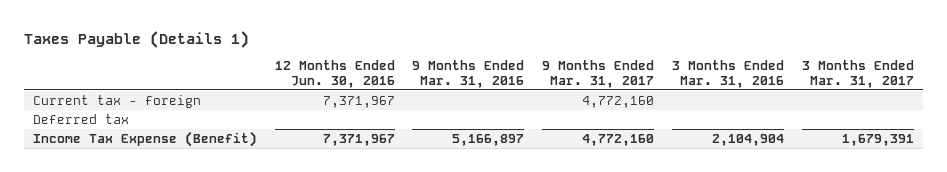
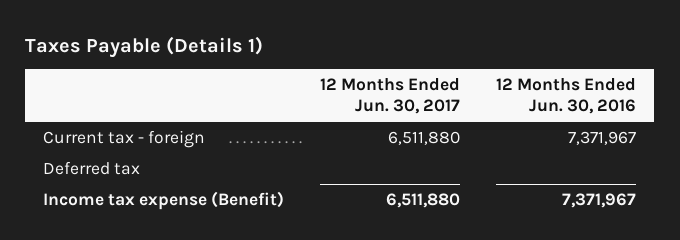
[412,59,525,88] 9 Months Ended Mar. 31, 2016 -> none
[542,59,655,88] 9 Months Ended Mar. 31, 2017 -> none
[672,59,785,88] 3 Months Ended Mar. 31, 2016 -> none
[801,59,914,88] 3 Months Ended Mar. 31, 2017 -> none
none -> [320,78,461,115] 12 Months Ended Jun. 30, 2017
[32,130,257,147] Income Tax Expense (Benefit) -> [43,191,285,211] Income tax expense (Benefit)

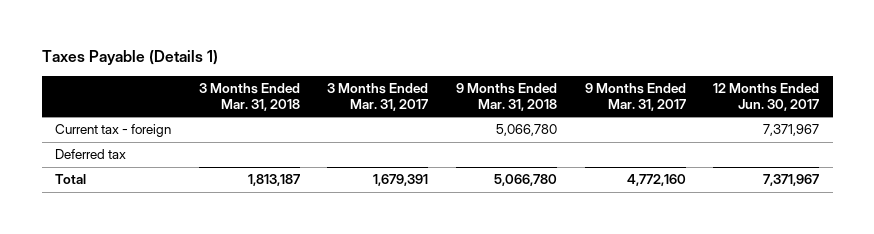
[496,78,637,115] 12 Months Ended Jun. 30, 2016 -> none
none -> [198,82,300,111] 3 Months Ended Mar. 31, 2018
none -> [327,82,429,111] 3 Months Ended Mar. 31, 2017
none -> [455,82,557,111] 9 Months Ended Mar. 31, 2018
none -> [584,82,686,111] 9 Months Ended Mar. 31, 2017
[388,131,461,146] 6,511,880 -> [763,124,820,137] 7,371,967
[43,191,285,211] Income tax expense (Benefit) -> none
none -> [55,174,87,185] Total

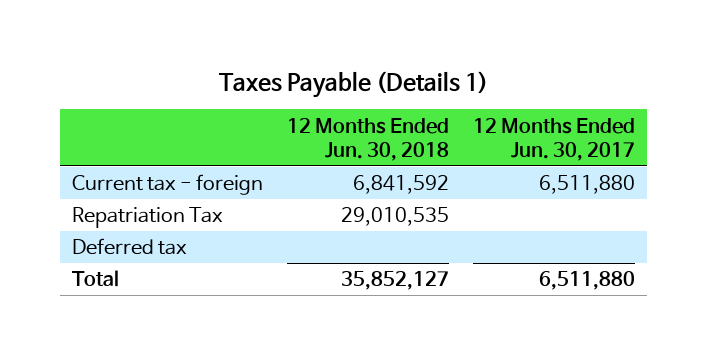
[198,82,300,111] 3 Months Ended Mar. 31, 2018 -> none
[327,82,429,111] 3 Months Ended Mar. 31, 2017 -> none
[455,82,557,111] 9 Months Ended Mar. 31, 2018 -> none
[584,82,686,111] 9 Months Ended Mar. 31, 2017 -> none
none -> [286,117,449,161] 12 Months Ended Jun. 30, 2018
[763,124,820,137] 7,371,967 -> [538,175,635,195] 6,511,880
none -> [71,207,223,229] Repatriation Tax
[763,174,820,187] 7,371,967 -> [538,271,635,291] 6,511,880

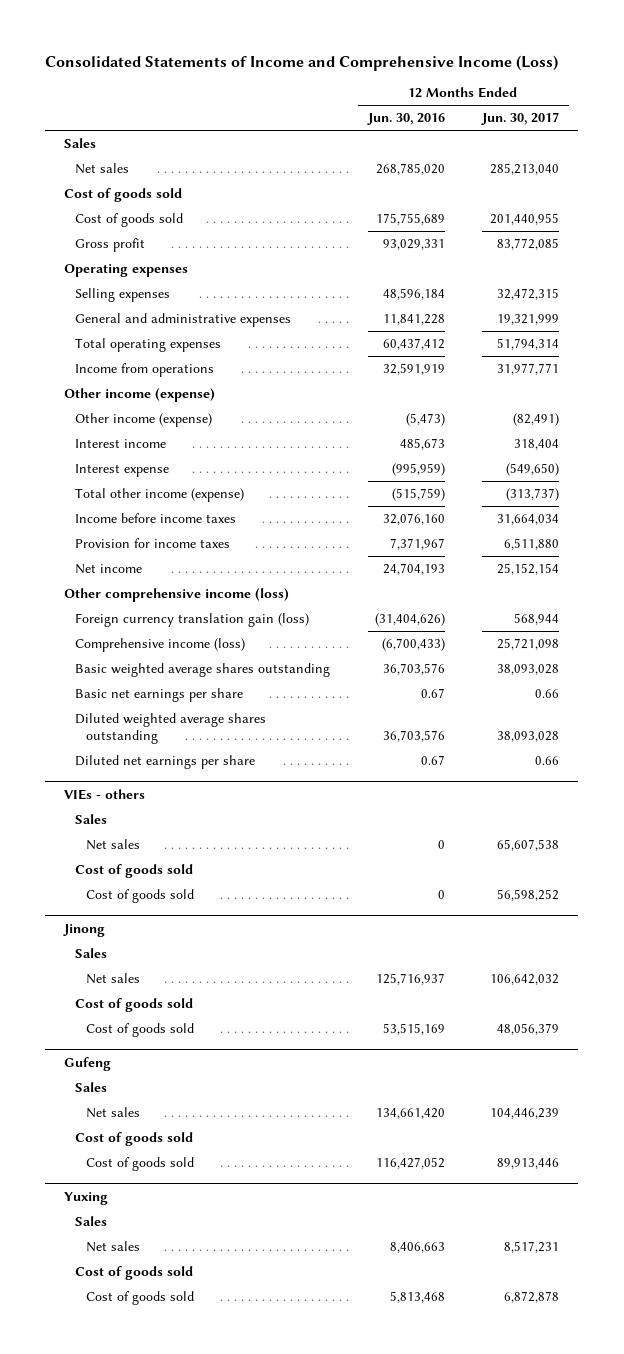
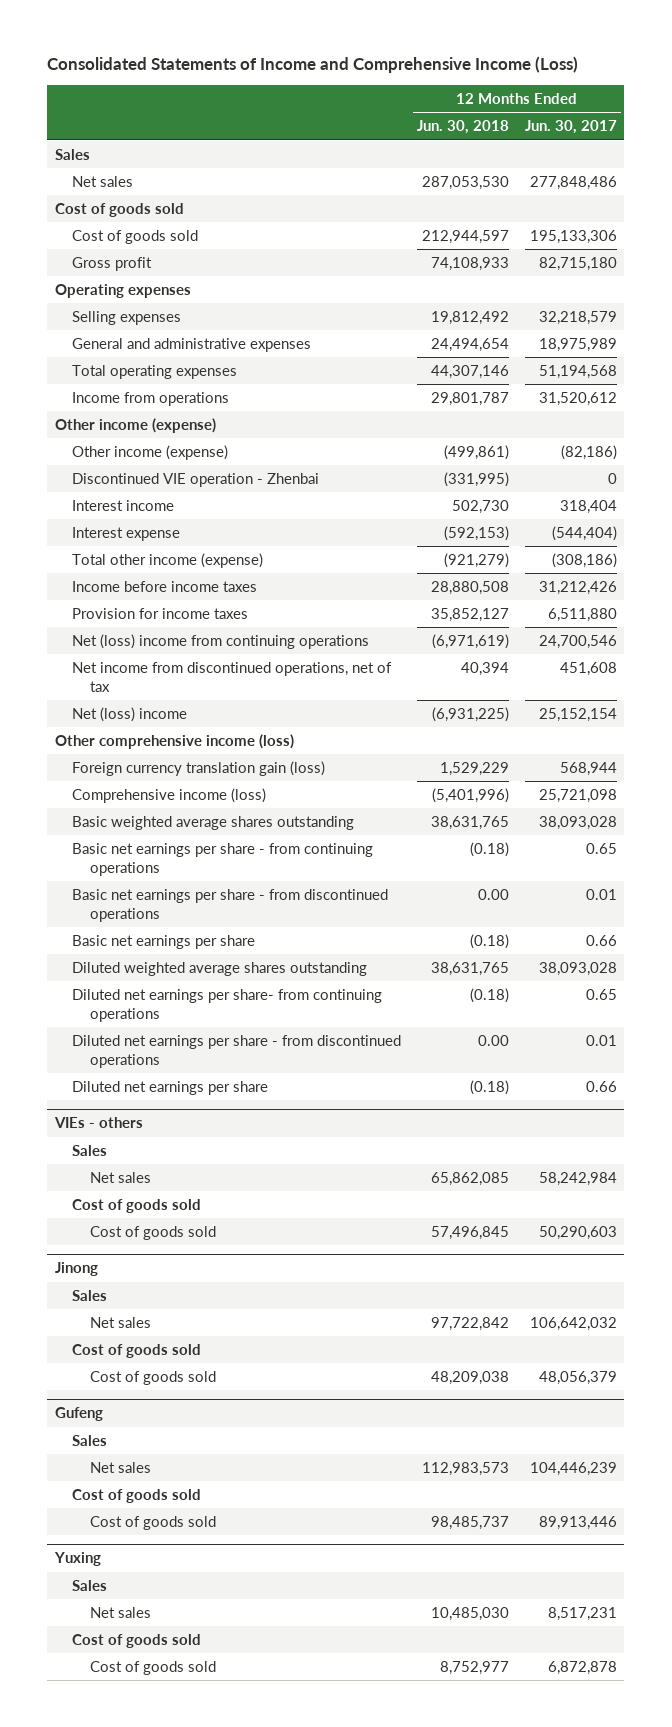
[366,113,445,126] Jun. 30, 2016 -> none
none -> [416,120,509,135] Jun. 30, 2018
[490,162,560,175] 285,213,040 -> [529,176,617,191] 277,848,486
[490,212,560,225] 201,440,955 -> [529,230,617,245] 195,133,306
[497,237,560,250] 83,772,085 -> [538,257,617,272] 82,715,180
[497,287,560,300] 32,472,315 -> [538,311,617,326] 32,218,579
[497,313,560,325] 19,321,999 -> [538,338,617,353] 18,975,989
[497,337,560,350] 51,794,314 -> [538,365,617,380] 51,194,568
[497,362,560,375] 31,977,771 -> [538,392,617,407] 31,520,612
[513,412,560,426] (82,491) -> [560,445,617,461] (82,186)
none -> [72,473,320,488] Discontinued VIE operation - Zhenbai
[506,462,560,476] (549,650) -> [551,526,617,542] (544,404)
[506,487,560,501] (313,737) -> [551,553,617,569] (308,186)
[497,513,560,525] 31,664,034 -> [538,581,617,596] 31,212,426
none -> [72,634,370,650] Net (loss) income from continuing operations
none -> [72,662,393,692] Net income from discontinued operations, net of tax
[74,563,142,574] Net income -> [72,707,188,723] Net (loss) income
none -> [72,843,374,876] Basic net earnings per share - from continuing operations
none -> [72,889,389,922] Basic net earnings per share - from discontinued operations
none -> [72,989,383,1022] Diluted net earnings per share- from continuing operations
none -> [72,1035,402,1068] Diluted net earnings per share - from discontinued operations
[497,838,560,851] 65,607,538 -> [538,1172,617,1187] 58,242,984
[497,888,560,901] 56,598,252 -> [538,1226,617,1241] 50,290,603

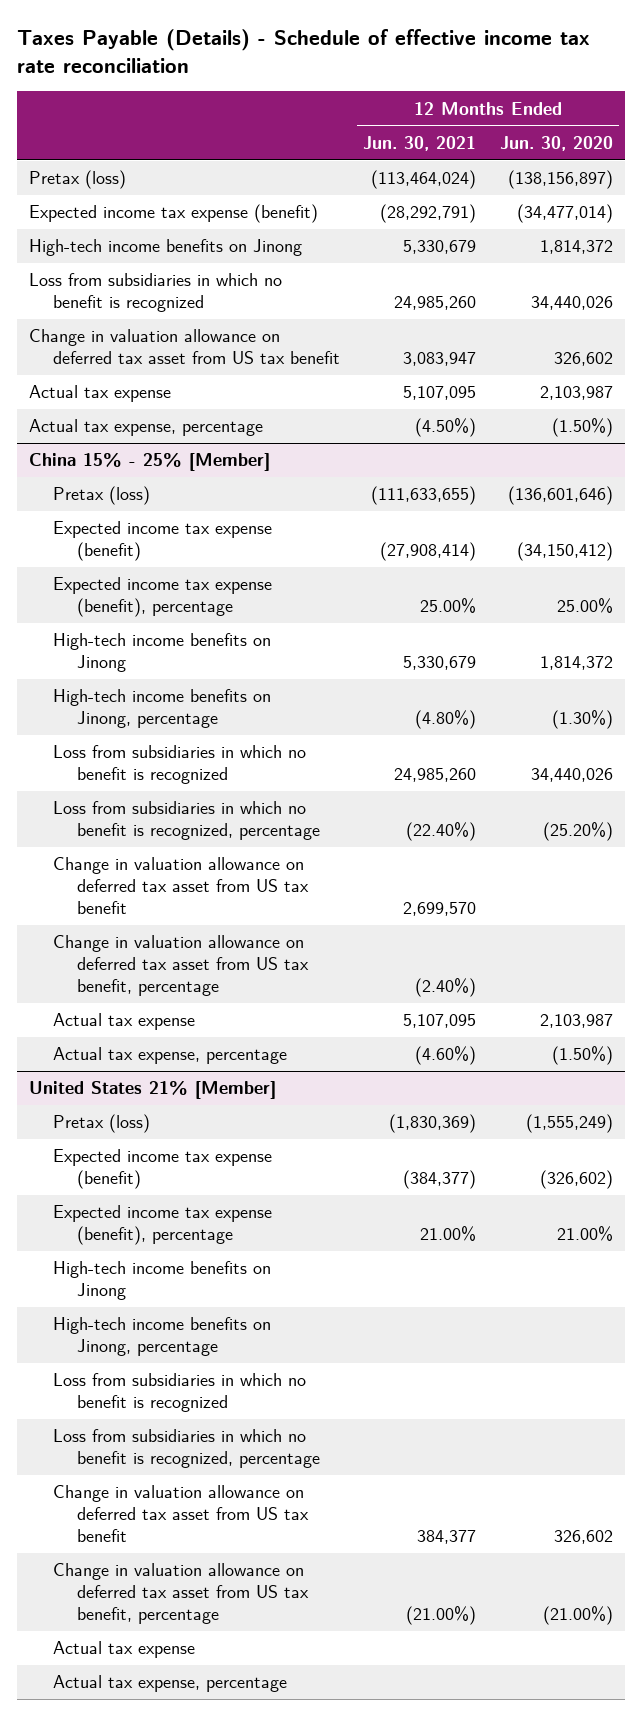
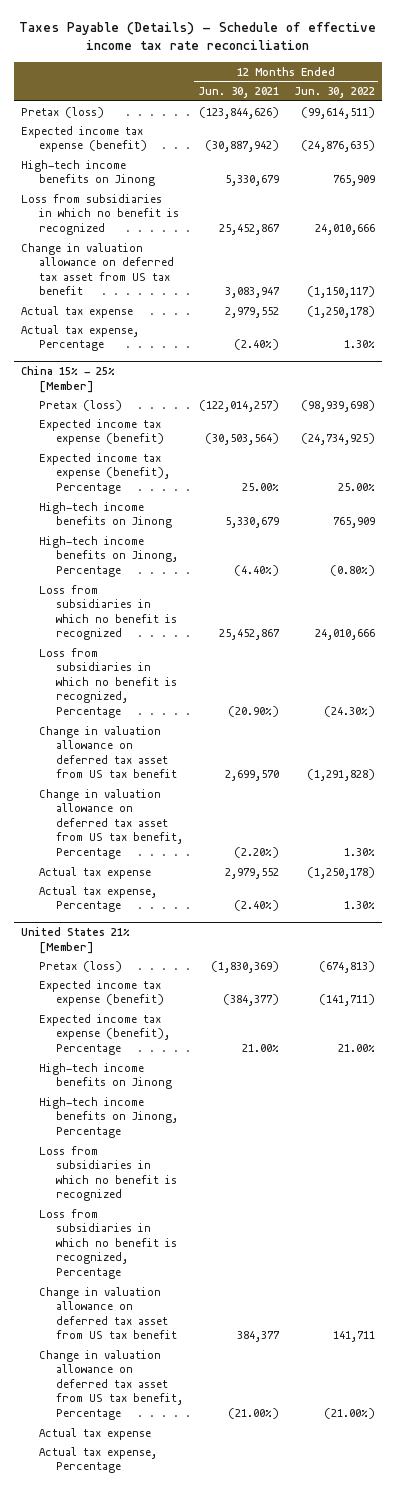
[499,135,613,151] Jun. 30, 2020 -> none
none -> [293,86,375,98] Jun. 30, 2022
[371,170,477,190] (113,464,024) -> [198,106,279,119] (123,844,626)
[380,204,477,224] (28,292,791) -> [204,140,279,153] (30,887,942)
[394,296,477,311] 24,985,260 -> [218,223,280,235] 25,452,867
[403,386,477,401] 5,107,095 -> [224,306,279,318] 2,979,552
[29,419,264,437] Actual tax expense, percentage -> [21,324,140,352] Actual tax expense, Percentage
[415,418,477,438] (4.50%) -> [233,339,279,351] (2.40%)
[371,486,477,506] (111,633,655) -> [198,399,279,412] (122,014,257)
[380,542,477,562] (27,908,414) -> [204,433,279,446] (30,503,564)
[52,577,272,618] Expected income tax expense (benefit), percentage -> [38,452,171,494] Expected income tax expense (benefit), Percentage
[52,689,271,729] High-tech income benefits on Jinong, percentage -> [38,535,179,577] High-tech income benefits on Jinong, Percentage
[415,710,477,730] (4.80%) -> [233,564,279,576] (4.40%)
[394,768,477,783] 24,985,260 -> [218,629,280,641] 25,452,867
[52,801,320,841] Loss from subsidiaries in which no benefit is recognized, percentage -> [38,647,178,718] Loss from subsidiaries in which no benefit is recognized, Percentage
[406,822,477,842] (22.40%) -> [227,705,279,717] (20.90%)
[52,935,309,997] Change in valuation allowance on deferred tax asset from US tax benefit, percentage -> [38,788,184,859] Change in valuation allowance on deferred tax asset from US tax benefit, Percentage
[415,978,477,998] (2.40%) -> [233,846,279,858] (2.20%)
[403,1014,477,1029] 5,107,095 -> [224,867,279,879] 2,979,552
[52,1047,287,1065] Actual tax expense, percentage -> [38,885,157,913] Actual tax expense, Percentage
[415,1046,477,1066] (4.60%) -> [233,900,279,912] (2.40%)
[52,1205,272,1246] Expected income tax expense (benefit), percentage -> [38,1013,171,1055] Expected income tax expense (benefit), Percentage
[52,1317,271,1357] High-tech income benefits on Jinong, percentage -> [38,1096,179,1138] High-tech income benefits on Jinong, Percentage
[52,1429,320,1469] Loss from subsidiaries in which no benefit is recognized, percentage -> [38,1208,178,1279] Loss from subsidiaries in which no benefit is recognized, Percentage
[52,1563,309,1625] Change in valuation allowance on deferred tax asset from US tax benefit, percentage -> [38,1349,184,1420] Change in valuation allowance on deferred tax asset from US tax benefit, Percentage
[52,1675,287,1693] Actual tax expense, percentage -> [38,1446,157,1474] Actual tax expense, Percentage

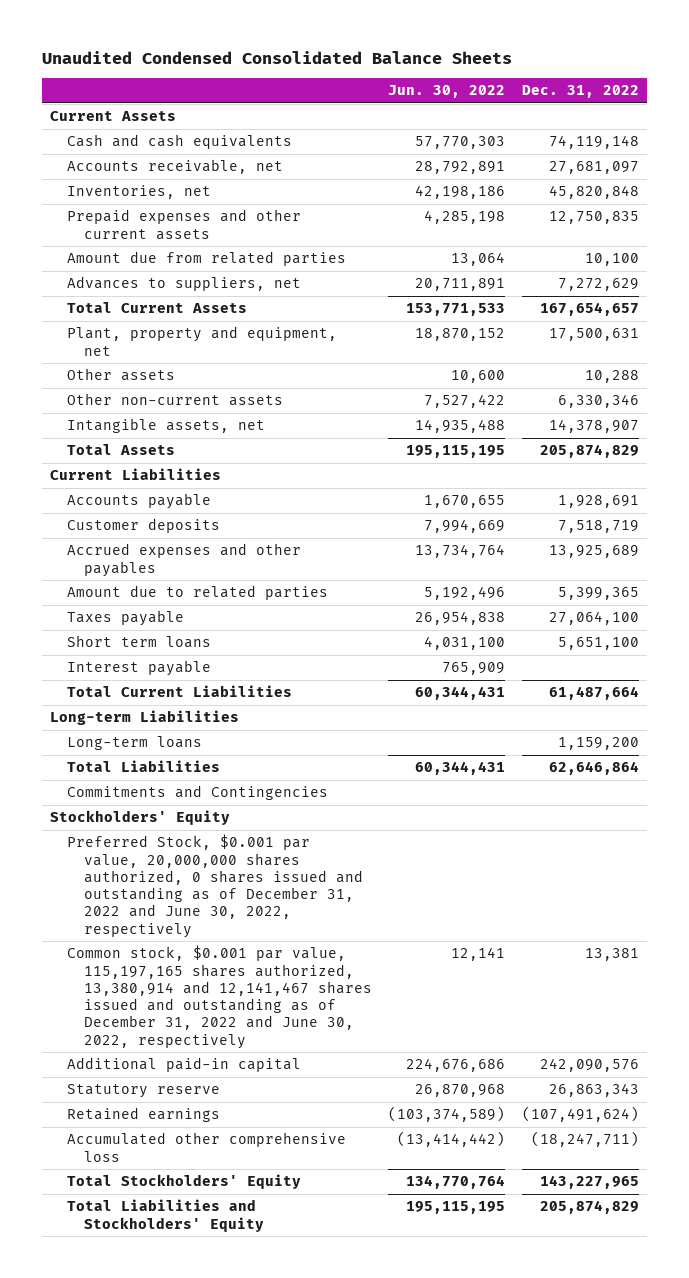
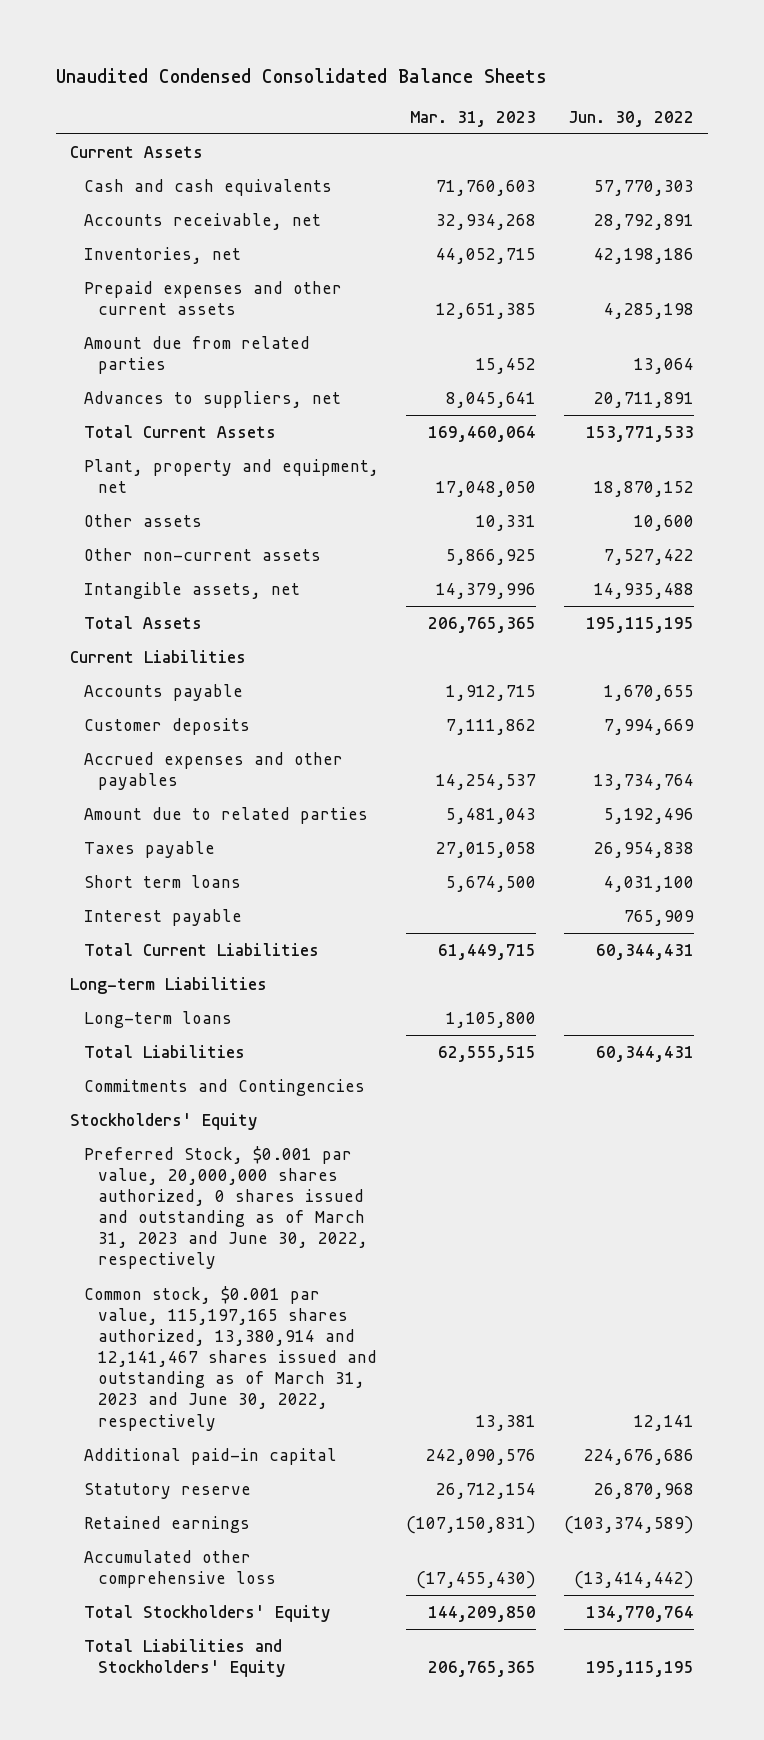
[522,85,640,99] Dec. 31, 2022 -> none
none -> [410,110,537,127] Mar. 31, 2023
[66,834,363,938] Preferred Stock, $0.001 par value, 20,000,000 shares authorized, 0 shares issued and outstanding as of December 31, 2022 and June 30, 2022, respectively -> [83,1146,368,1270] Preferred Stock, $0.001 par value, 20,000,000 shares authorized, 0 shares issued and outstanding as of March 31, 2023 and June 30, 2022, respectively
[66,945,372,1049] Common stock, $0.001 par value, 115,197,165 shares authorized, 13,380,914 and 12,141,467 shares issued and outstanding as of December 31, 2022 and June 30, 2022, respectively -> [83,1286,377,1431] Common stock, $0.001 par value, 115,197,165 shares authorized, 13,380,914 and 12,141,467 shares issued and outstanding as of March 31, 2023 and June 30, 2022, respectively

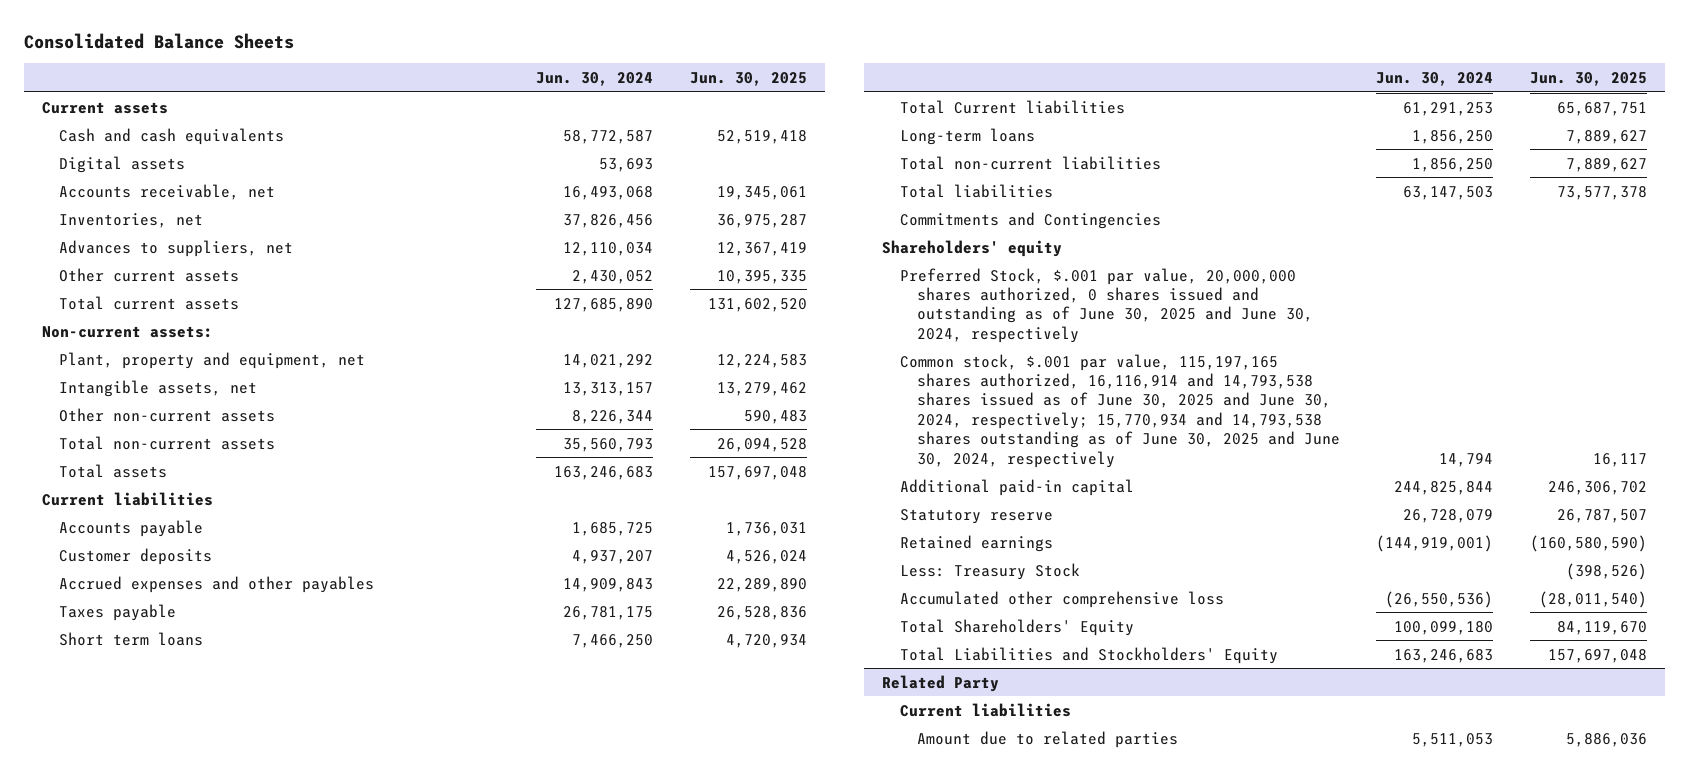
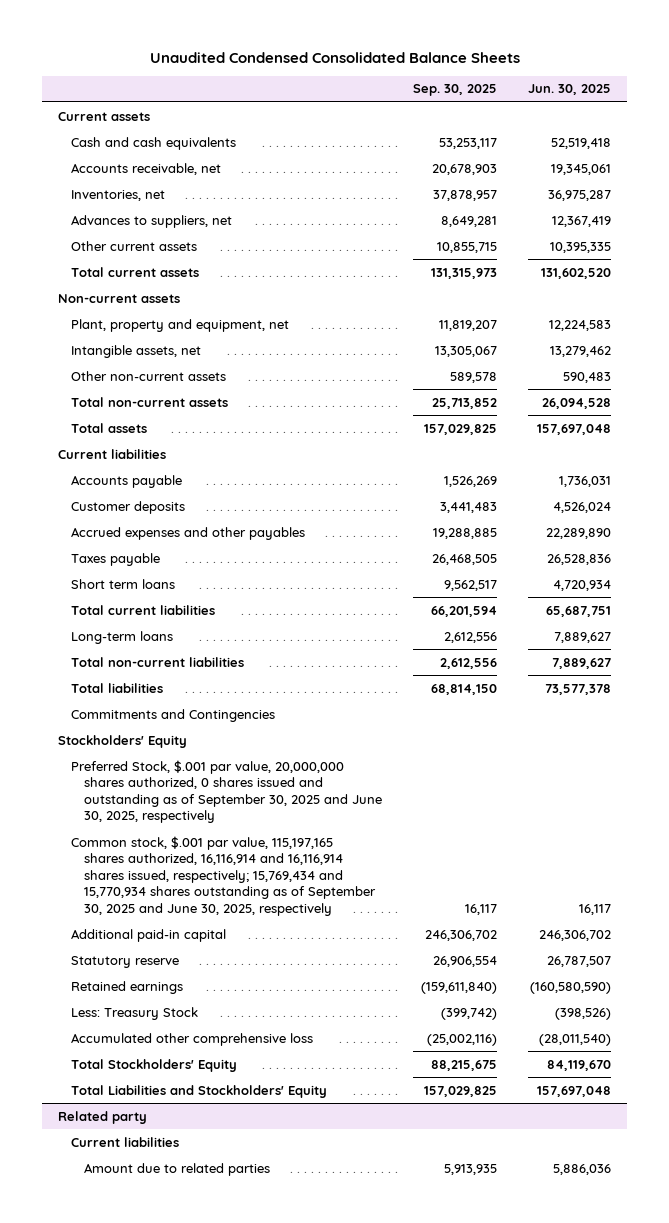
[23,32,294,49] Consolidated Balance Sheets -> [149,51,520,63] Unaudited Condensed Consolidated Balance Sheets
[535,71,653,86] Jun. 30, 2024 -> none
none -> [413,84,498,97] Sep. 30, 2025
[59,155,186,173] Digital assets -> none
[41,325,213,338] Non-current assets: -> [57,293,180,303] Non-current assets
[899,99,1125,114] Total Current liabilities -> [71,604,216,615] Total current liabilities
[882,239,1063,257] Shareholders' equity -> [57,734,187,748] Stockholders' Equity
[899,267,1313,343] Preferred Stock, $.001 par value, 20,000,000 shares authorized, 0 shares issued and outstanding as of June 30, 2025 and June 30, 2024, respectively -> [71,759,383,824] Preferred Stock, $.001 par value, 20,000,000 shares authorized, 0 shares issued and outstanding as of September 30, 2025 and June 30, 2025, respectively
[899,353,1340,468] Common stock, $.001 par value, 115,197,165 shares authorized, 16,116,914 and 14,793,538 shares issued as of June 30, 2025 and June 30, 2024, respectively; 15,770,934 and 14,793,538 shares outstanding as of June 30, 2025 and June 30, 2024, respectively -> [71,835,377,916] Common stock, $.001 par value, 115,197,165 shares authorized, 16,116,914 and 16,116,914 shares issued, respectively; 15,769,434 and 15,770,934 shares outstanding as of September 30, 2025 and June 30, 2025, respectively
[899,618,1134,636] Total Shareholders' Equity -> [71,1058,238,1072] Total Stockholders' Equity
[882,674,1000,692] Related Party -> [57,1110,147,1124] Related party

